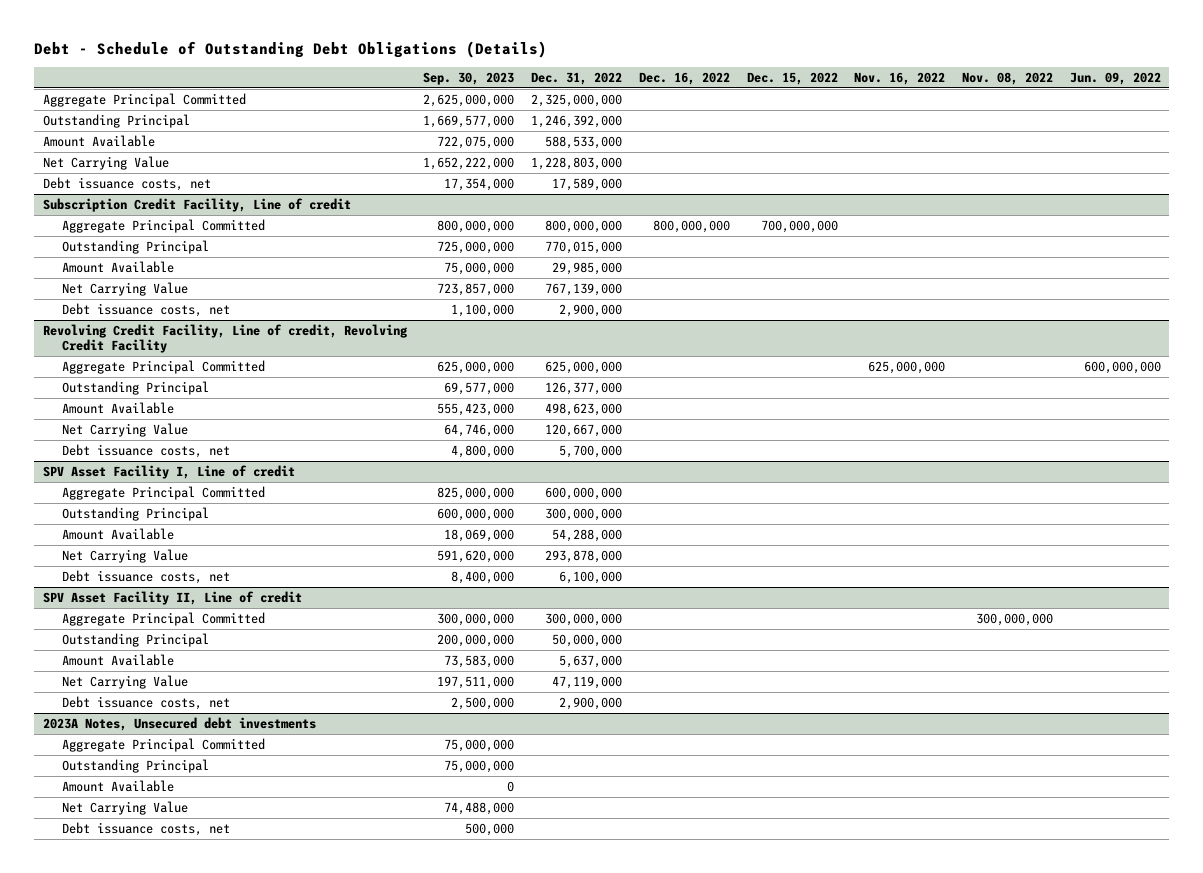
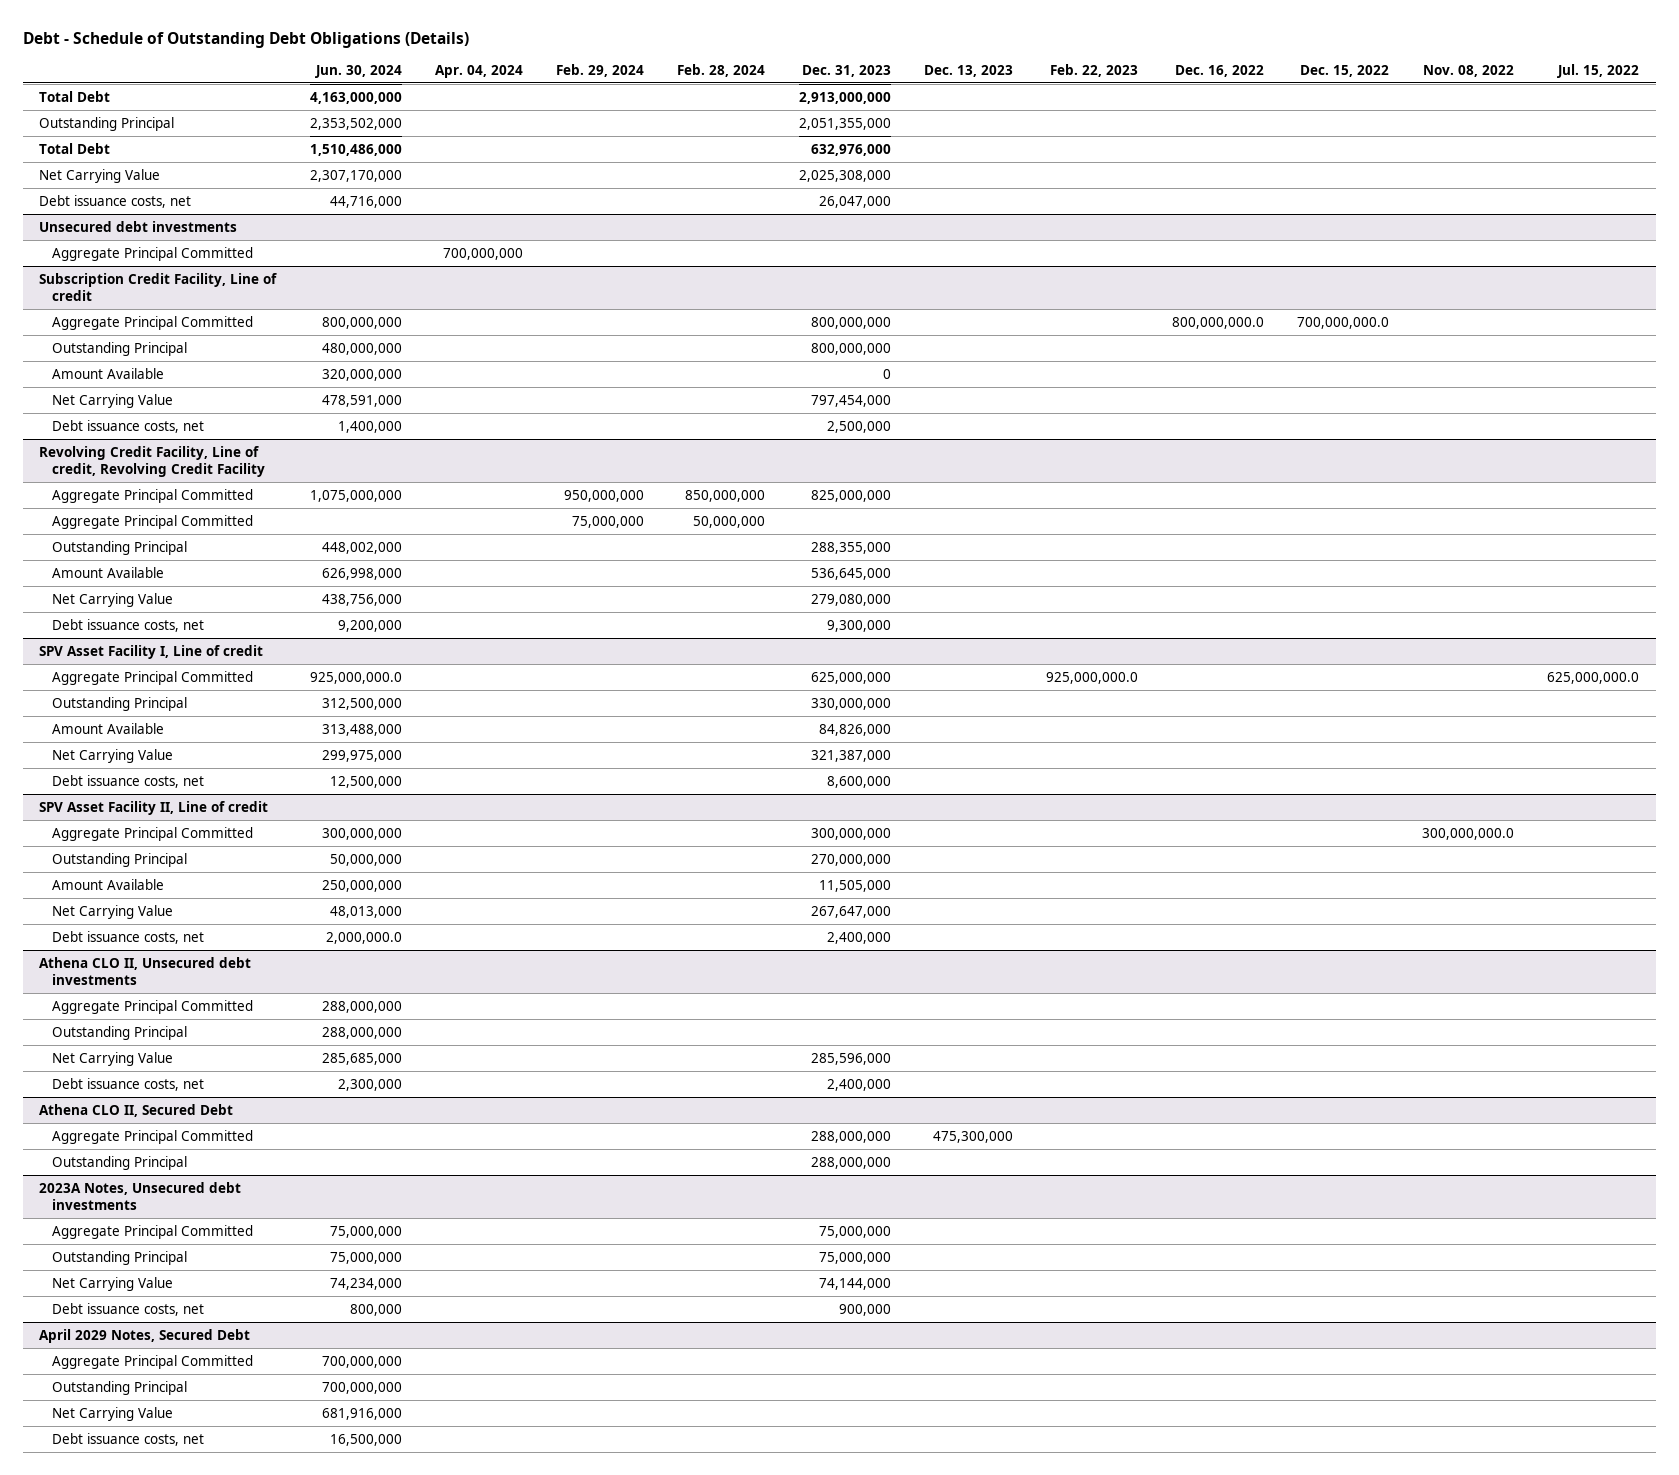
[423,71,515,85] Sep. 30, 2023 -> none
[531,71,623,85] Dec. 31, 2022 -> none
[854,71,946,85] Nov. 16, 2022 -> none
[1069,71,1161,85] Jun. 09, 2022 -> none
none -> [314,64,402,78] Jun. 30, 2024
none -> [434,64,523,78] Apr. 04, 2024
none -> [556,63,645,77] Feb. 29, 2024
none -> [677,63,766,77] Feb. 28, 2024
none -> [801,64,891,77] Dec. 31, 2023
none -> [923,64,1013,77] Dec. 13, 2023
none -> [1050,63,1139,77] Feb. 22, 2023
none -> [1557,63,1640,78] Jul. 15, 2022
[42,92,246,107] Aggregate Principal Committed -> none
none -> [39,90,111,102] Total Debt
[42,134,155,147] Amount Available -> none
none -> [39,142,111,154] Total Debt
none -> [39,220,238,232] Unsecured debt investments
none -> [51,246,253,261] Aggregate Principal Committed
[652,219,730,233] 800,000,000 -> [1171,316,1264,329] 800,000,000.0
[760,219,838,233] 700,000,000 -> [1296,316,1389,329] 700,000,000.0
none -> [51,514,253,529] Aggregate Principal Committed
[976,612,1054,626] 300,000,000 -> [1422,827,1515,840] 300,000,000.0
none -> [39,956,252,985] Athena CLO II, Unsecured debt investments
none -> [51,999,253,1014] Aggregate Principal Committed
none -> [51,1025,187,1040] Outstanding Principal
none -> [51,1051,173,1066] Net Carrying Value
none -> [51,1077,204,1091] Debt issuance costs, net
none -> [39,1103,234,1117] Athena CLO II, Secured Debt
none -> [51,1129,253,1144] Aggregate Principal Committed
none -> [51,1155,187,1170] Outstanding Principal
[62,779,175,792] Amount Available -> none
none -> [39,1328,251,1343] April 2029 Notes, Secured Debt
none -> [51,1354,253,1369] Aggregate Principal Committed
none -> [51,1380,187,1395] Outstanding Principal
none -> [51,1406,173,1421] Net Carrying Value
none -> [51,1432,204,1446] Debt issuance costs, net

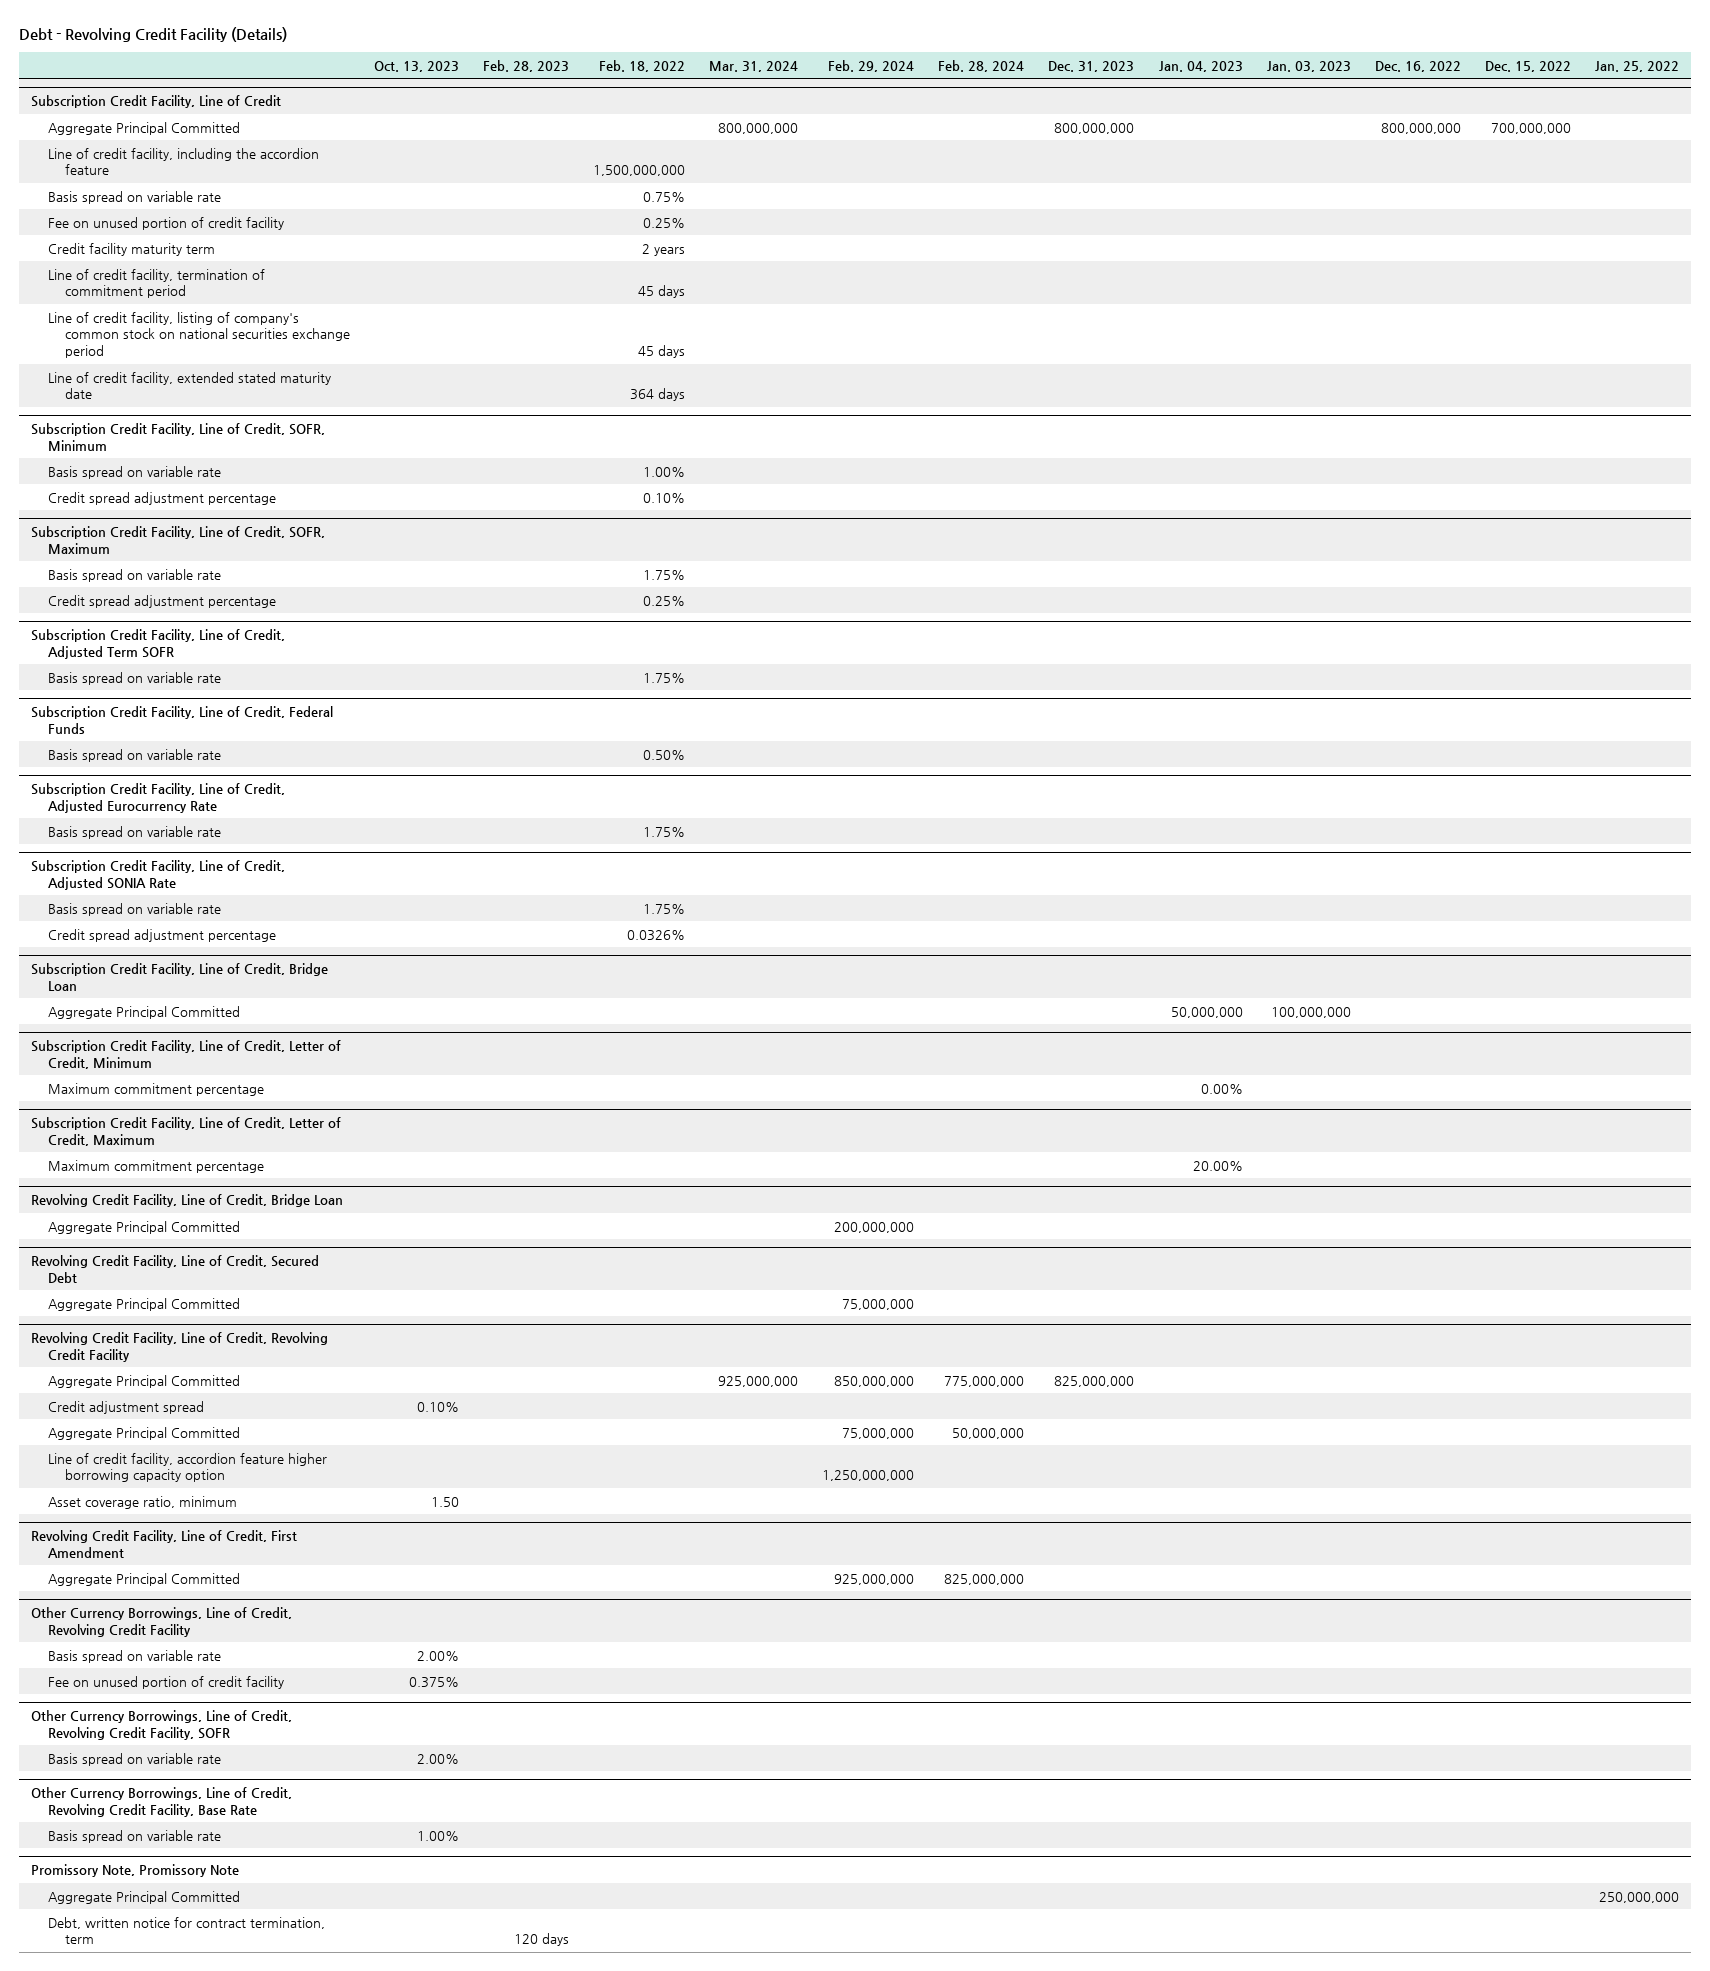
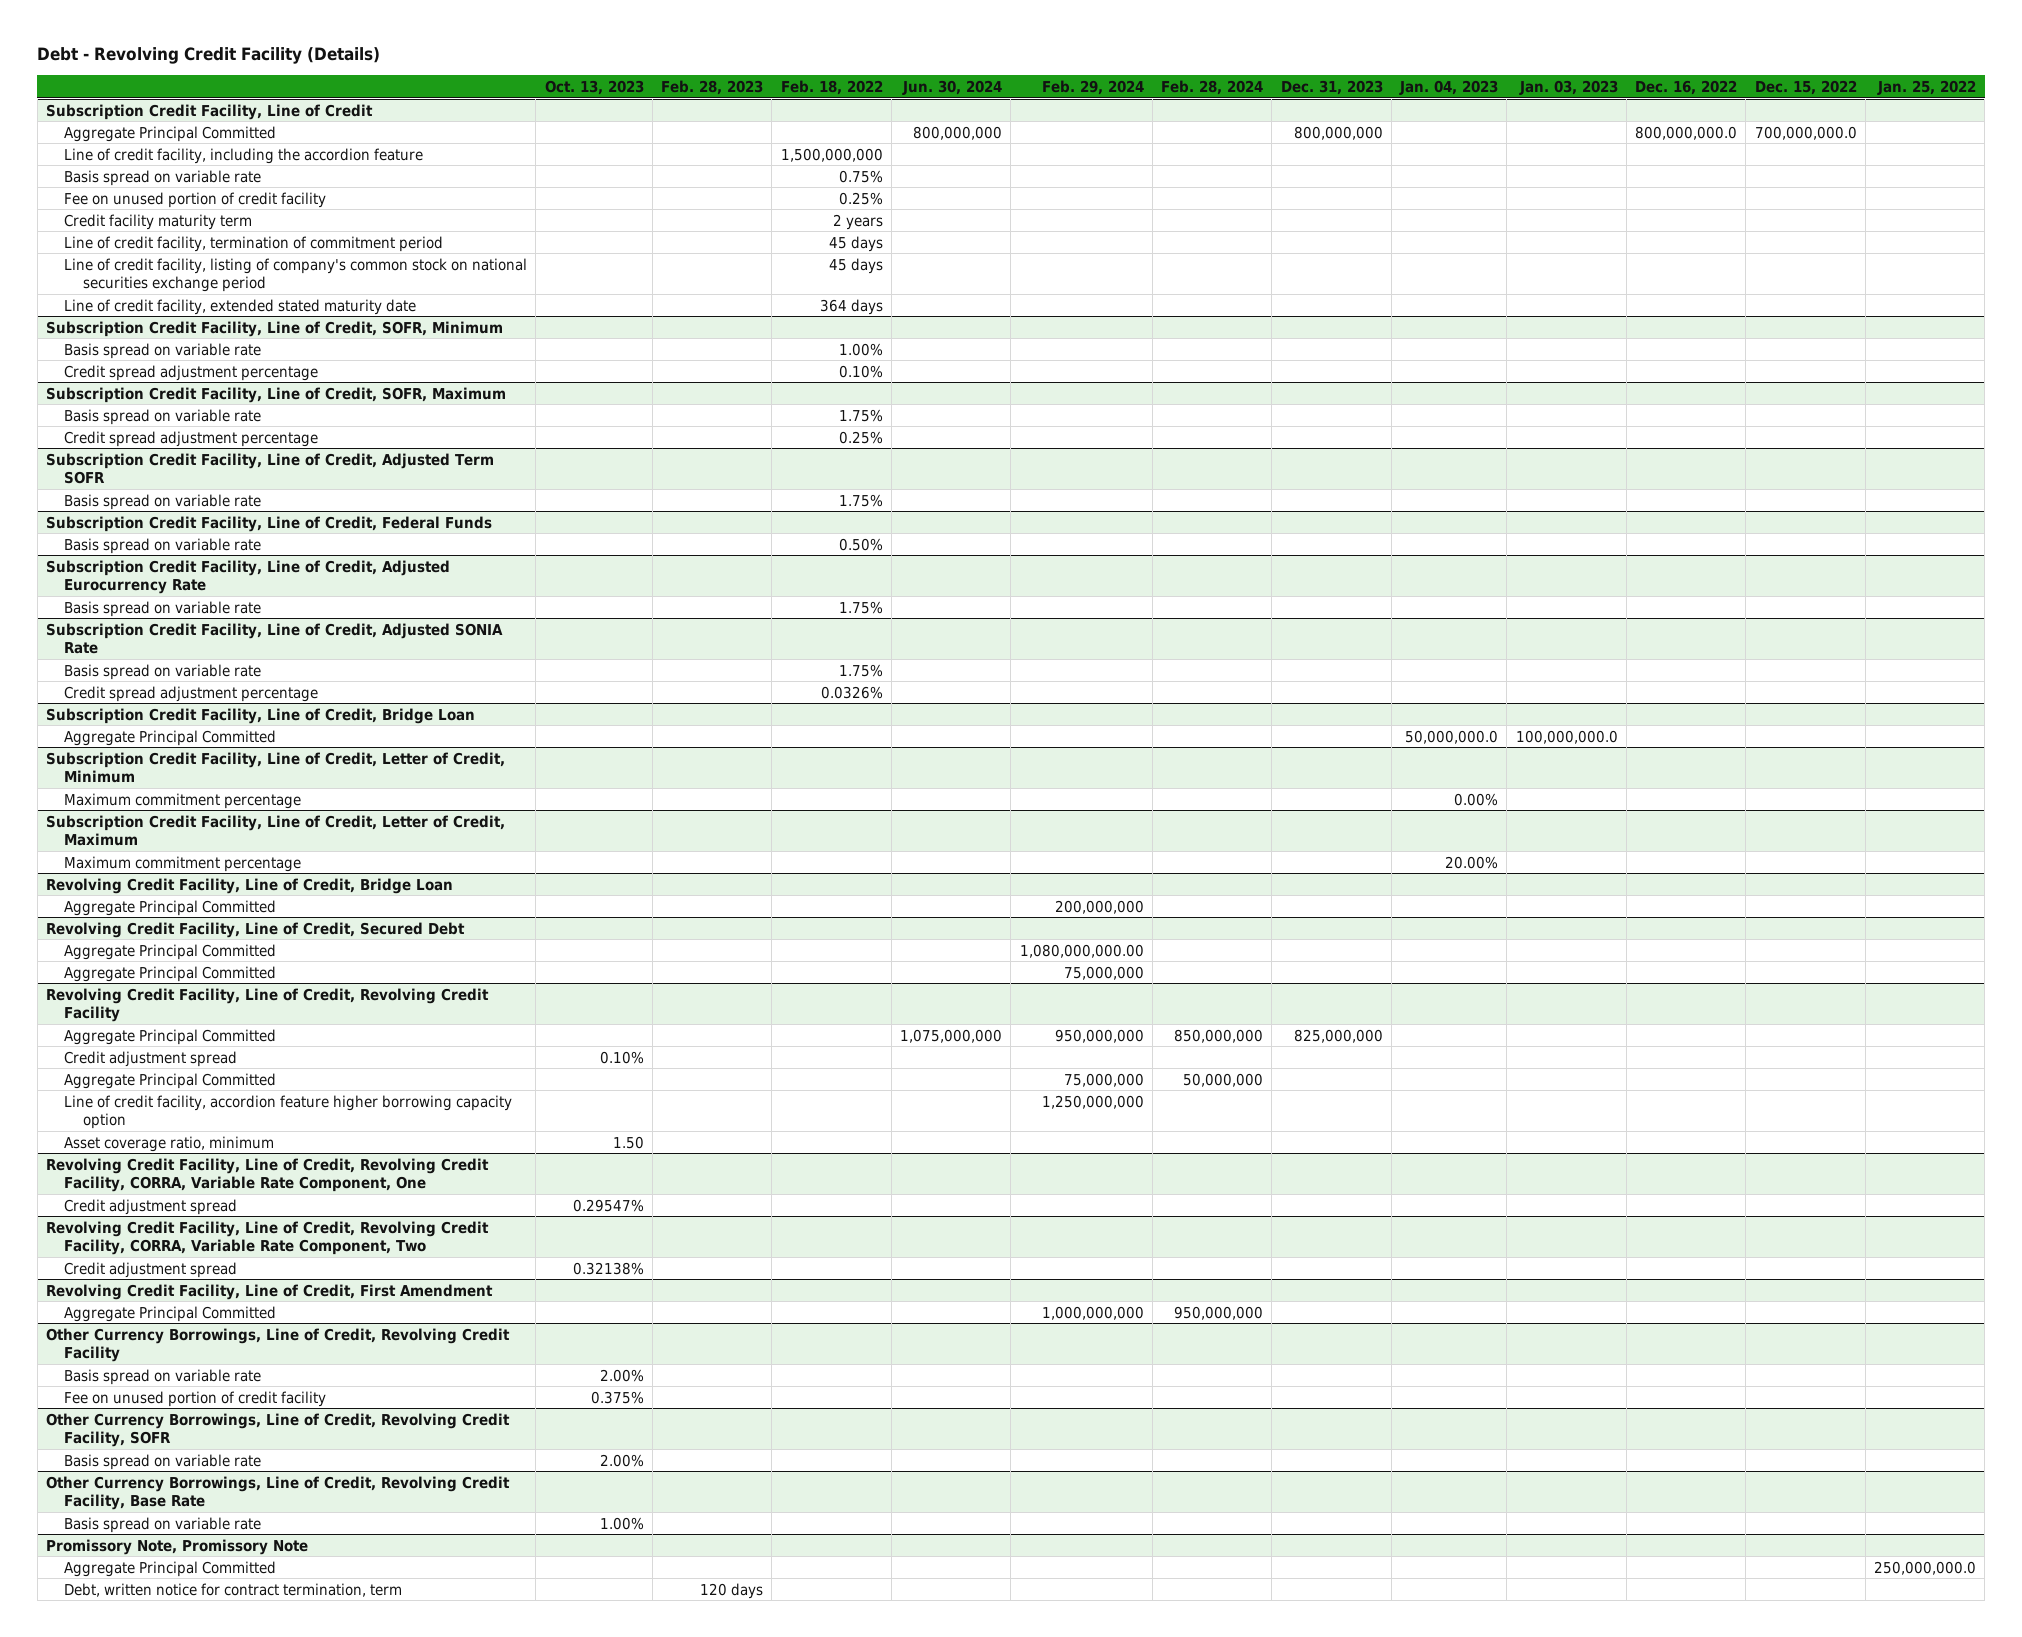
[709,60,799,72] Mar. 31, 2024 -> none
none -> [902,79,1003,95] Jun. 30, 2024
[1380,122,1461,134] 800,000,000 -> [1635,125,1738,140] 800,000,000.0
[1490,122,1571,134] 700,000,000 -> [1754,125,1857,140] 700,000,000.0
[1170,1006,1243,1018] 50,000,000 -> [1405,729,1499,744] 50,000,000.0
[1270,1006,1351,1018] 100,000,000 -> [1515,729,1618,744] 100,000,000.0
none -> [64,943,277,960] Aggregate Principal Committed
[834,1375,915,1387] 850,000,000 -> [1054,1028,1144,1043] 950,000,000
[944,1375,1025,1387] 775,000,000 -> [1174,1028,1264,1043] 850,000,000
none -> [45,1157,489,1193] Revolving Credit Facility, Line of Credit, Revolving Credit Facility, CORRA, Variable Rate Component, One
none -> [64,1198,238,1215] Credit adjustment spread
none -> [45,1220,489,1256] Revolving Credit Facility, Line of Credit, Revolving Credit Facility, CORRA, Variable Rate Component, Two
none -> [64,1261,238,1278] Credit adjustment spread
[834,1573,915,1585] 925,000,000 -> [1041,1305,1144,1320] 1,000,000,000
[944,1573,1025,1585] 825,000,000 -> [1174,1305,1264,1320] 950,000,000
[1598,1891,1679,1903] 250,000,000 -> [1874,1560,1977,1575] 250,000,000.0

